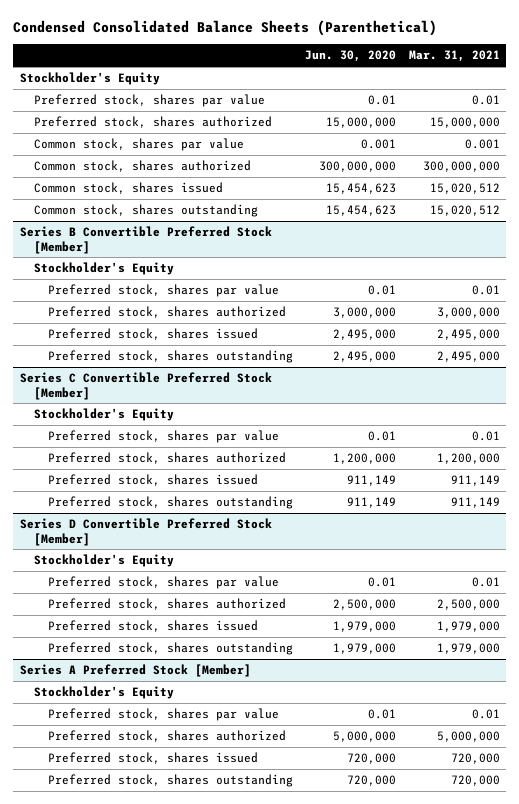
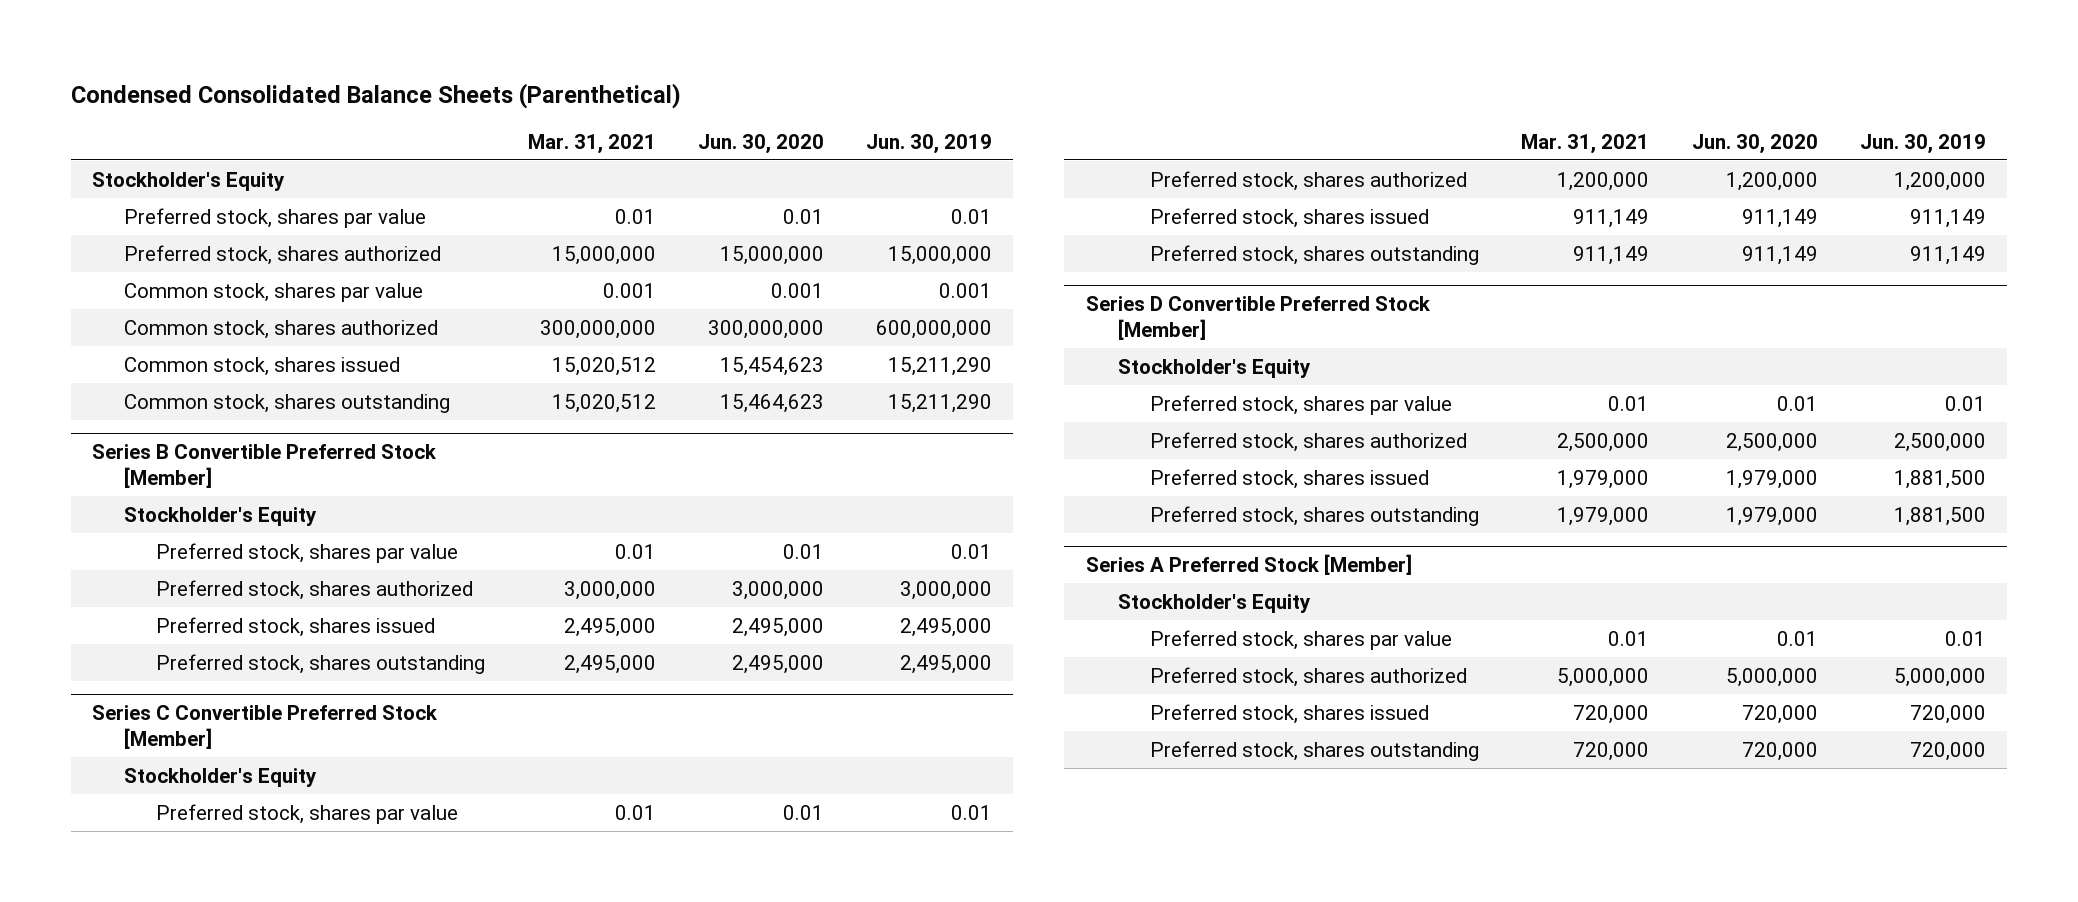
none -> [866,133,993,154] Jun. 30, 2019
[326,205,397,217] 15,454,623 -> [719,393,824,413] 15,464,623

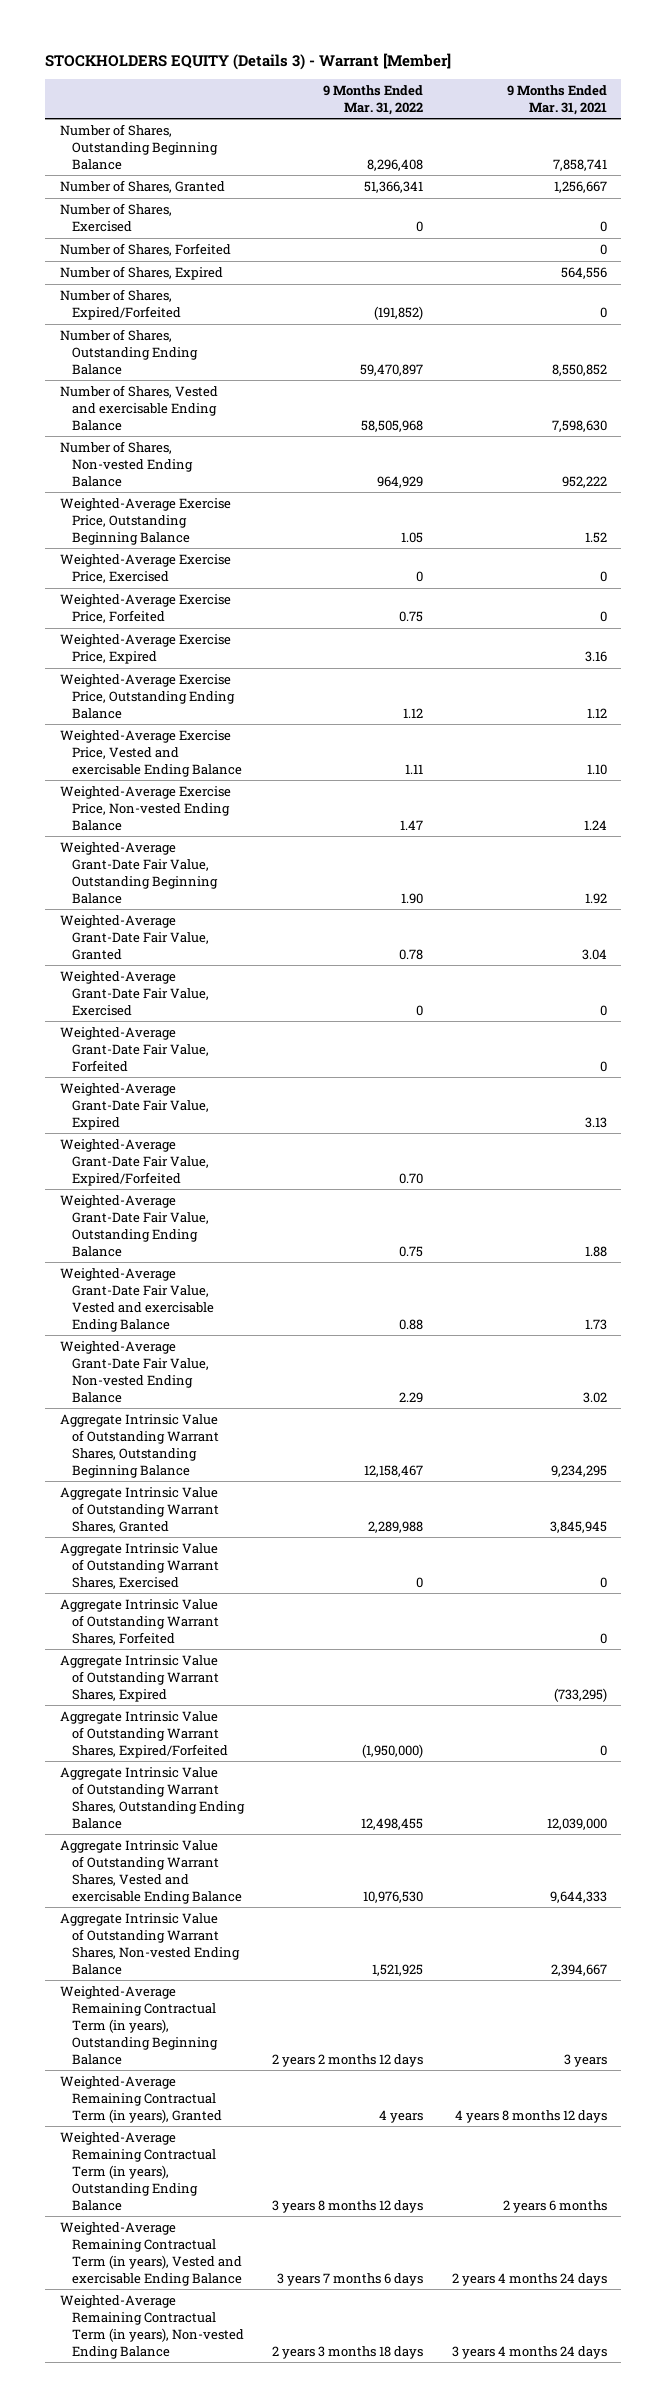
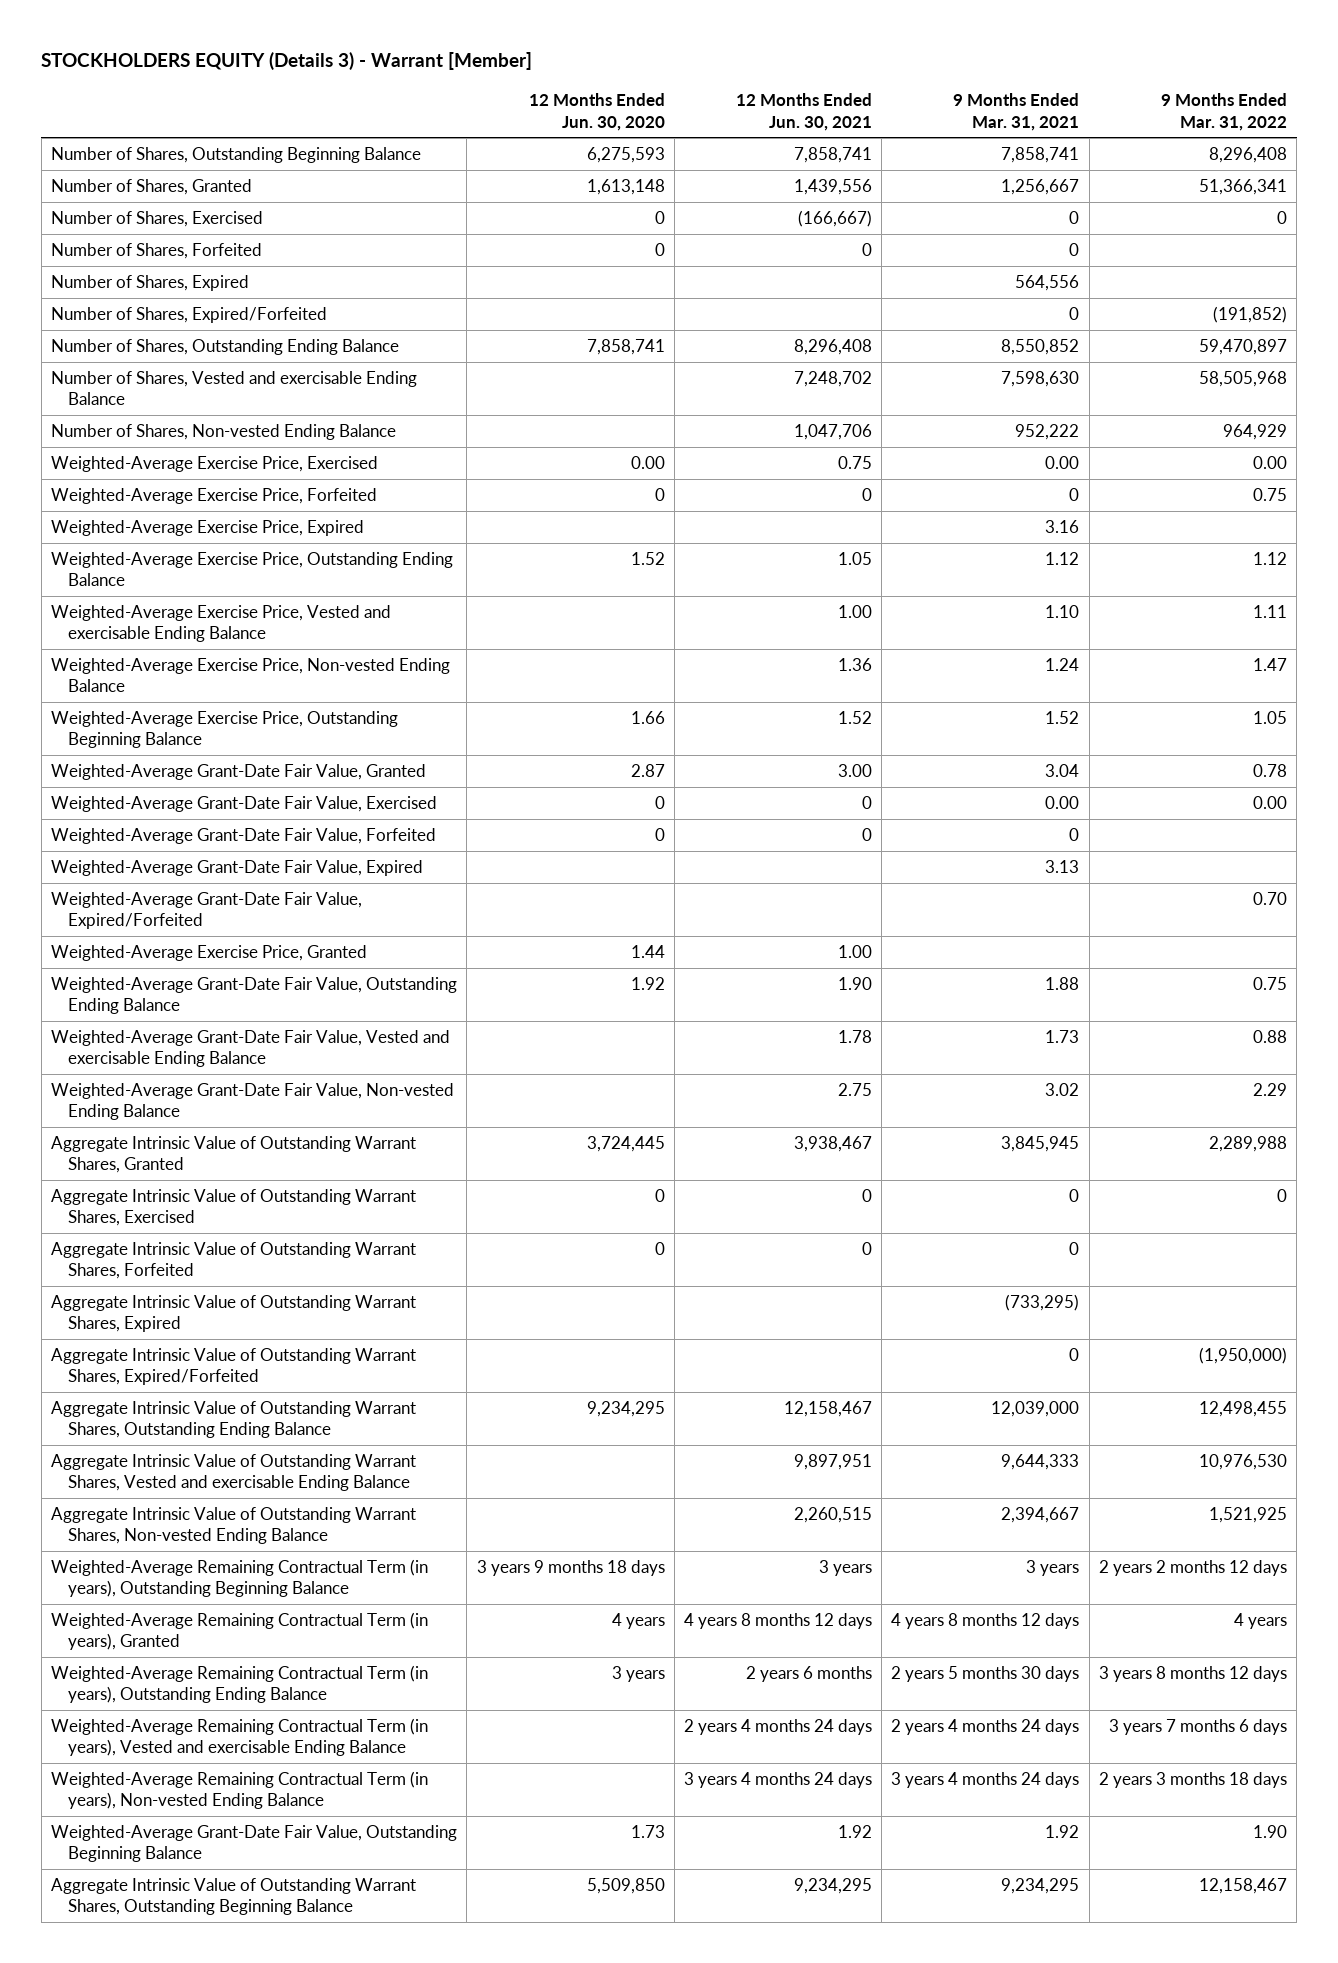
none -> [528,93,665,131] 12 Months Ended Jun. 30, 2020
none -> [736,93,873,131] 12 Months Ended Jun. 30, 2021
[416,570,424,582] 0 -> [1252,455,1287,469] 0.00
[599,570,607,582] 0 -> [1045,455,1080,469] 0.00
[59,498,231,545] Weighted-Average Exercise Price, Outstanding Beginning Balance -> [51,710,399,749] Weighted-Average Exercise Price, Outstanding Beginning Balance
[416,1004,424,1016] 0 -> [1252,795,1287,809] 0.00
[599,1004,607,1016] 0 -> [1045,795,1080,809] 0.00
none -> [51,944,368,961] Weighted-Average Exercise Price, Granted
[502,2199,607,2213] 2 years 6 months -> [891,1665,1080,1682] 2 years 5 months 30 days
[59,842,218,904] Weighted-Average Grant-Date Fair Value, Outstanding Beginning Balance -> [51,1824,458,1863] Weighted-Average Grant-Date Fair Value, Outstanding Beginning Balance
[59,1414,219,1478] Aggregate Intrinsic Value of Outstanding Warrant Shares, Outstanding Beginning Balance -> [51,1877,417,1916] Aggregate Intrinsic Value of Outstanding Warrant Shares, Outstanding Beginning Balance

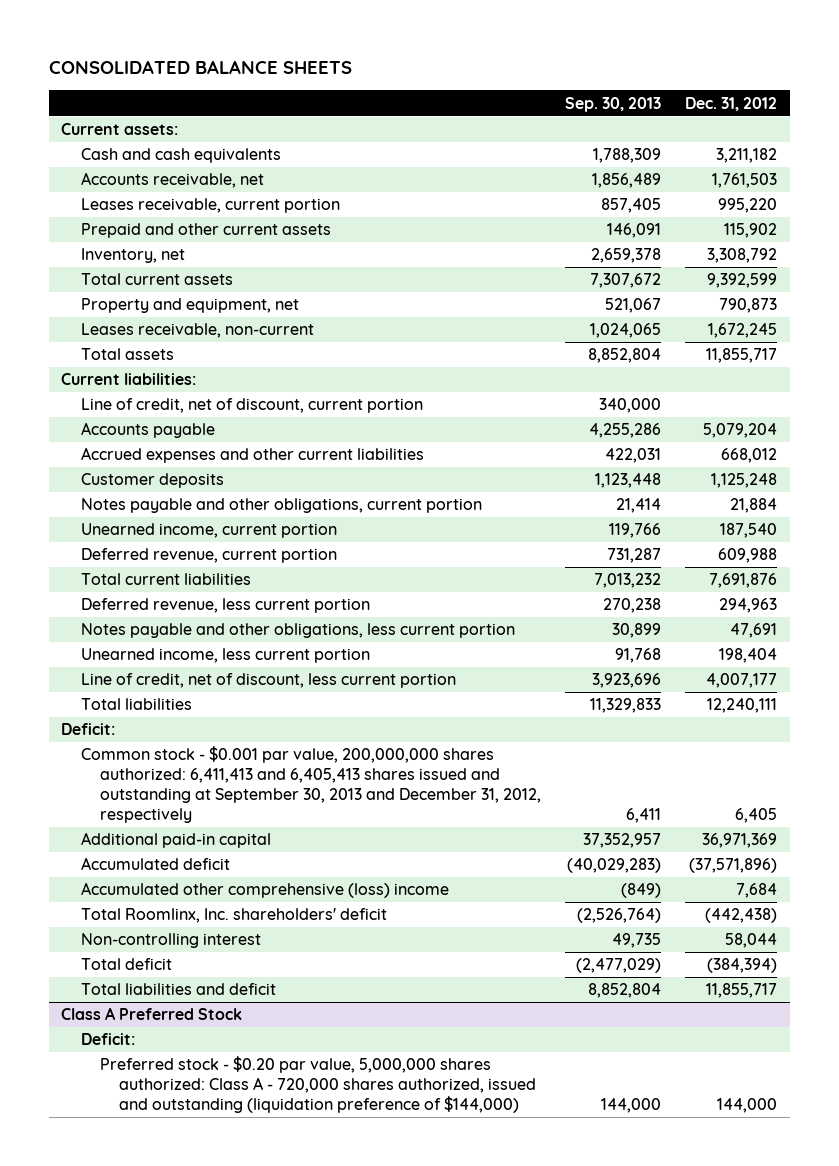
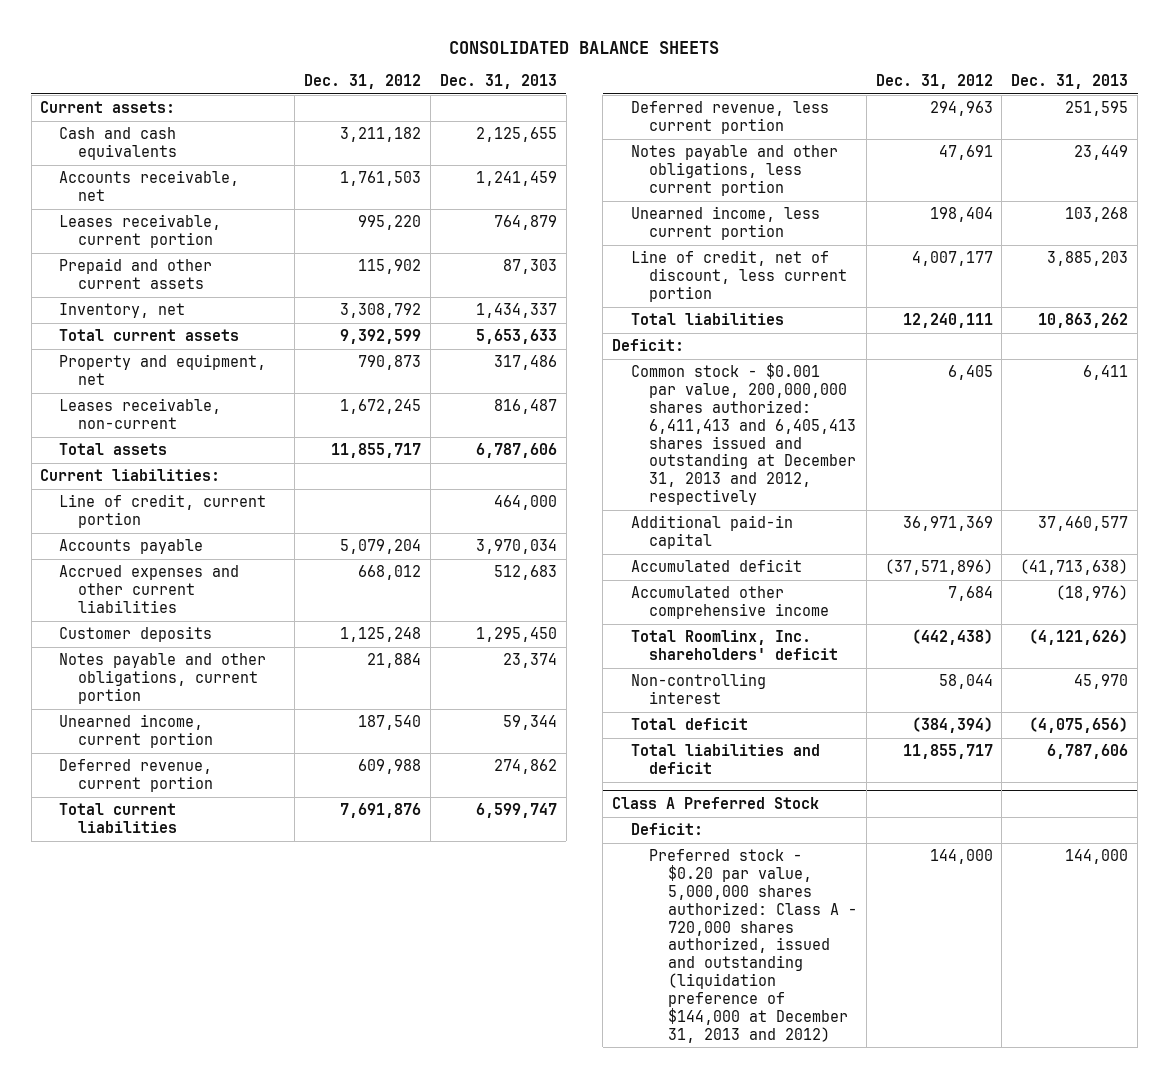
[565,96,662,112] Sep. 30, 2013 -> none
none -> [439,74,557,90] Dec. 31, 2013
[80,398,423,414] Line of credit, net of discount, current portion -> [59,494,267,529] Line of credit, current portion
[80,746,541,824] Common stock - $0.001 par value, 200,000,000 shares authorized: 6,411,413 and 6,405,413 shares issued and outstanding at September 30, 2013 and December 31, 2012, respectively -> [630,363,857,506] Common stock - $0.001 par value, 200,000,000 shares authorized: 6,411,413 and 6,405,413 shares issued and outstanding at December 31, 2013 and 2012, respectively
[80,882,449,899] Accumulated other comprehensive (loss) income -> [630,586,830,620] Accumulated other comprehensive income
[99,1056,537,1114] Preferred stock - $0.20 par value, 5,000,000 shares authorized: Class A - 720,000 shares authorized, issued and outstanding (liquidation preference of $144,000) -> [649,849,857,1043] Preferred stock - $0.20 par value, 5,000,000 shares authorized: Class A - 720,000 shares authorized, issued and outstanding (liquidation preference of $144,000 at December 31, 2013 and 2012)

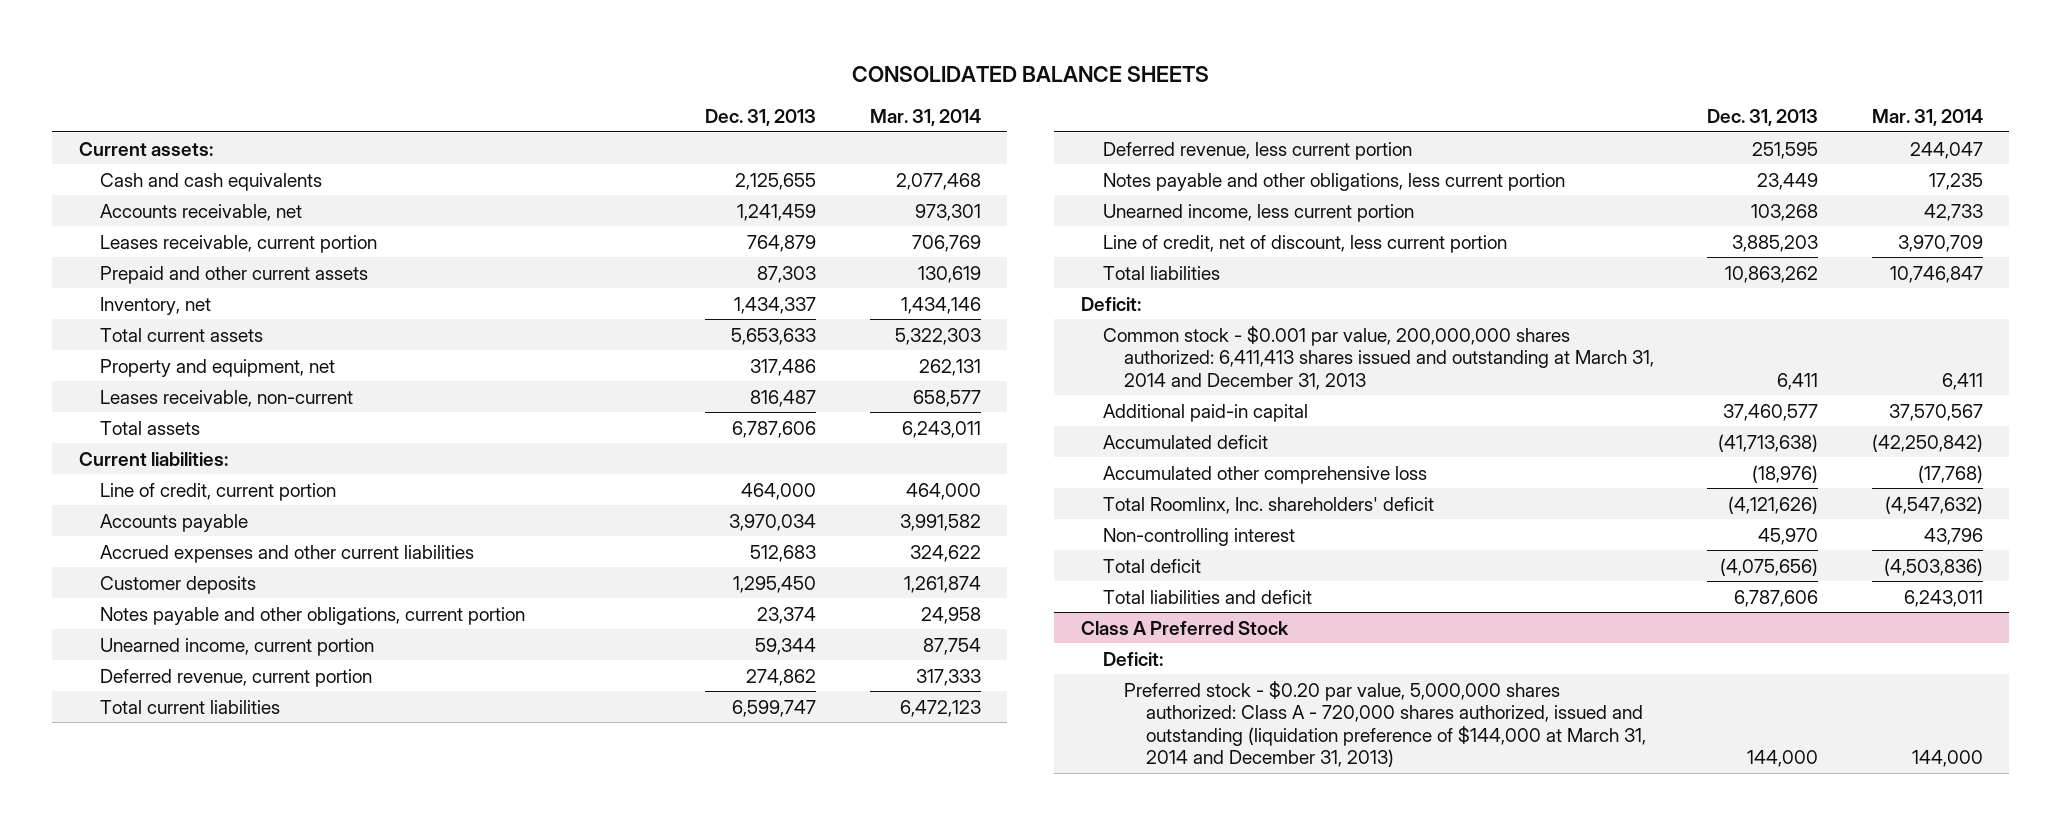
[304,74,422,90] Dec. 31, 2012 -> none
none -> [869,109,981,127] Mar. 31, 2014
[630,363,857,506] Common stock - $0.001 par value, 200,000,000 shares authorized: 6,411,413 and 6,405,413 shares issued and outstanding at December 31, 2013 and 2012, respectively -> [1102,325,1655,390] Common stock - $0.001 par value, 200,000,000 shares authorized: 6,411,413 shares issued and outstanding at March 31, 2014 and December 31, 2013
[630,586,830,620] Accumulated other comprehensive income -> [1102,465,1427,484] Accumulated other comprehensive loss
[649,849,857,1043] Preferred stock - $0.20 par value, 5,000,000 shares authorized: Class A - 720,000 shares authorized, issued and outstanding (liquidation preference of $144,000 at December 31, 2013 and 2012) -> [1124,680,1646,768] Preferred stock - $0.20 par value, 5,000,000 shares authorized: Class A - 720,000 shares authorized, issued and outstanding (liquidation preference of $144,000 at March 31, 2014 and December 31, 2013)

